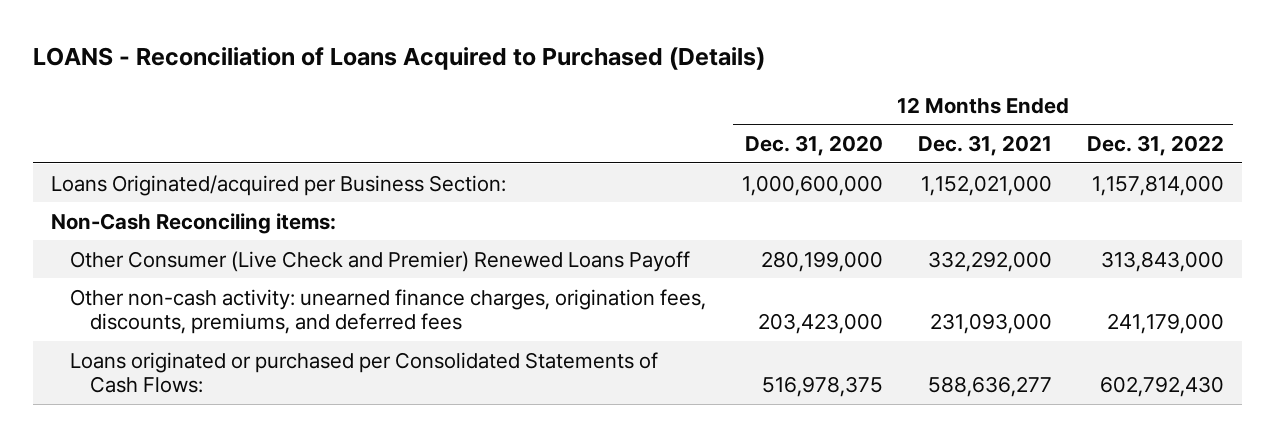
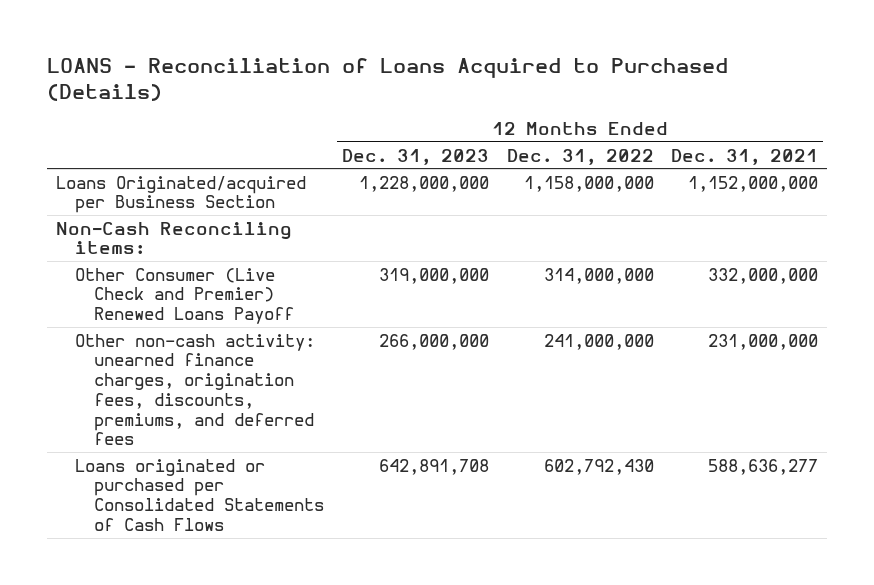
[744,134,883,156] Dec. 31, 2020 -> none
none -> [341,148,489,165] Dec. 31, 2023
[50,174,506,196] Loans Originated/acquired per Business Section: -> [55,175,306,214] Loans Originated/acquired per Business Section
[921,174,1053,196] 1,152,021,000 -> [688,175,819,192] 1,152,000,000
[1092,174,1225,196] 1,157,814,000 -> [523,175,654,192] 1,158,000,000
[928,250,1053,272] 332,292,000 -> [708,267,819,284] 332,000,000
[1101,250,1225,272] 313,843,000 -> [543,267,654,284] 314,000,000
[930,313,1053,335] 231,093,000 -> [708,333,819,350] 231,000,000
[1107,313,1225,335] 241,179,000 -> [543,333,654,350] 241,000,000
[70,351,659,394] Loans originated or purchased per Consolidated Statements of Cash Flows: -> [74,458,325,531] Loans originated or purchased per Consolidated Statements of Cash Flows

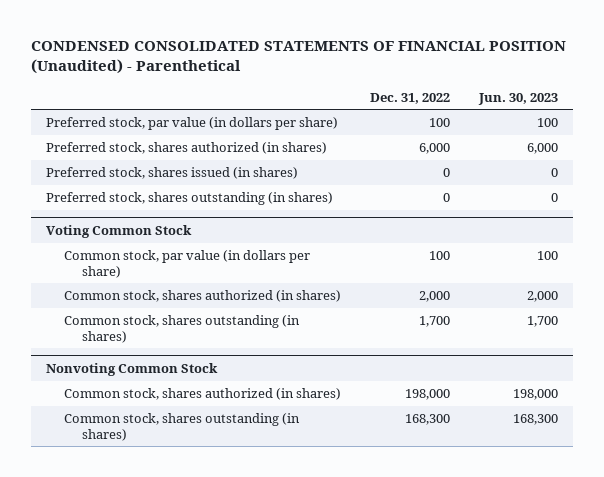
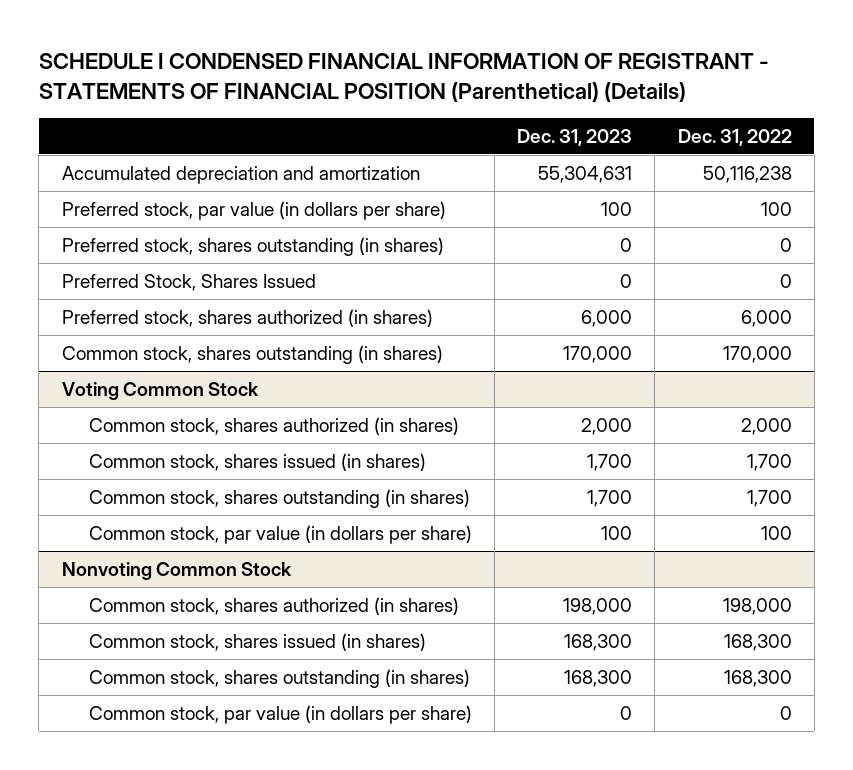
[30,41,566,75] CONDENSED CONSOLIDATED STATEMENTS OF FINANCIAL POSITION (Unaudited) - Parenthetical -> [38,52,769,102] SCHEDULE I CONDENSED FINANCIAL INFORMATION OF REGISTRANT - STATEMENTS OF FINANCIAL POSITION (Parenthetical) (Details)
[478,92,559,105] Jun. 30, 2023 -> none
none -> [517,128,633,146] Dec. 31, 2023
none -> [61,166,420,185] Accumulated depreciation and amortization
[45,167,298,180] Preferred stock, shares issued (in shares) -> none
none -> [61,274,316,292] Preferred Stock, Shares Issued
[45,142,327,155] Preferred stock, shares authorized (in shares) -> [61,309,433,328] Preferred stock, shares authorized (in shares)
none -> [61,345,443,365] Common stock, shares outstanding (in shares)
none -> [88,453,426,472] Common stock, shares issued (in shares)
[63,250,310,278] Common stock, par value (in dollars per share) -> [88,525,472,545] Common stock, par value (in dollars per share)
none -> [88,633,426,652] Common stock, shares issued (in shares)
none -> [88,705,472,725] Common stock, par value (in dollars per share)

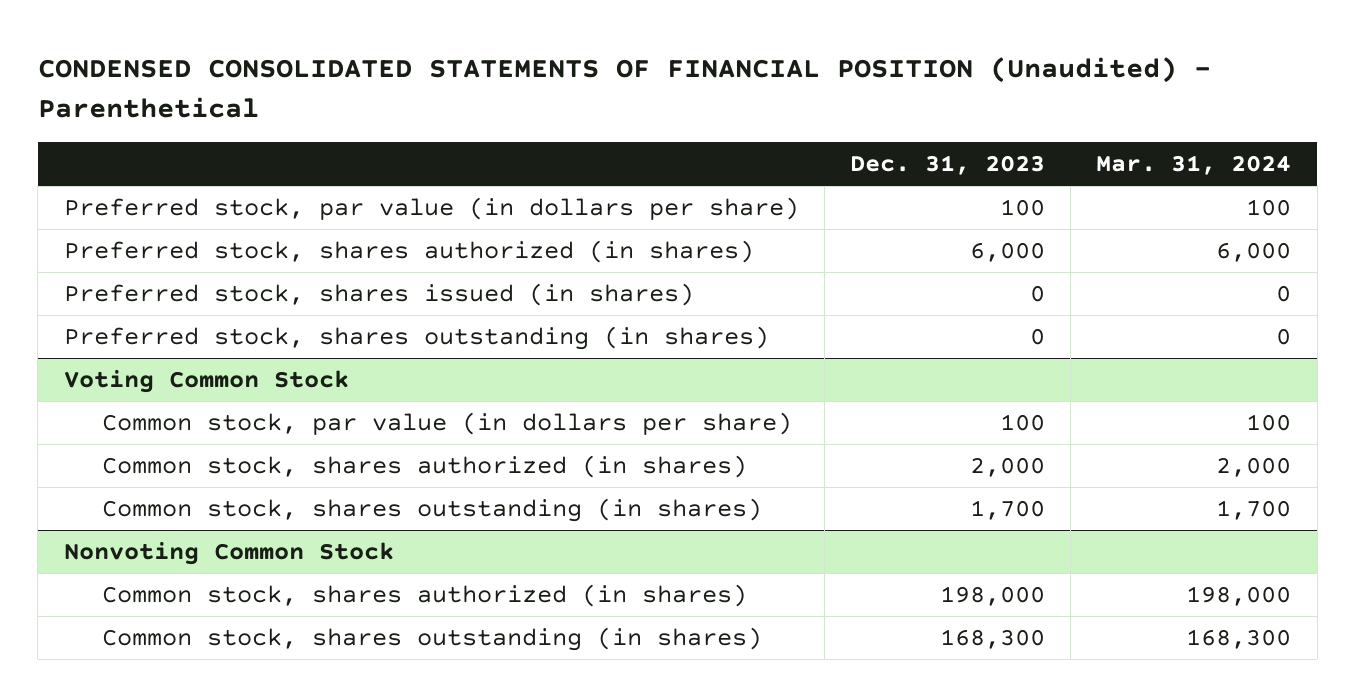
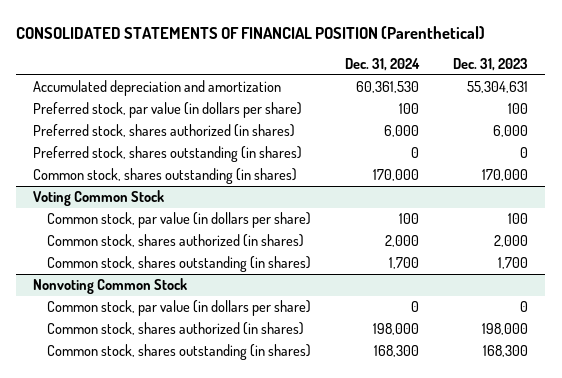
[37,57,1211,118] CONDENSED CONSOLIDATED STATEMENTS OF FINANCIAL POSITION (Unaudited) - Parenthetical -> [16,25,486,39] CONSOLIDATED STATEMENTS OF FINANCIAL POSITION (Parenthetical)
[1096,155,1292,176] Mar. 31, 2024 -> none
none -> [345,58,421,72] Dec. 31, 2024
none -> [33,80,282,97] Accumulated depreciation and amortization
[63,282,694,306] Preferred stock, shares issued (in shares) -> none
none -> [33,168,298,185] Common stock, shares outstanding (in shares)
none -> [46,300,311,317] Common stock, par value (in dollars per share)

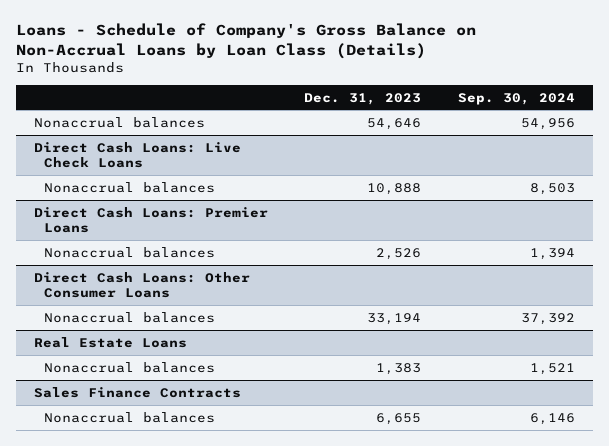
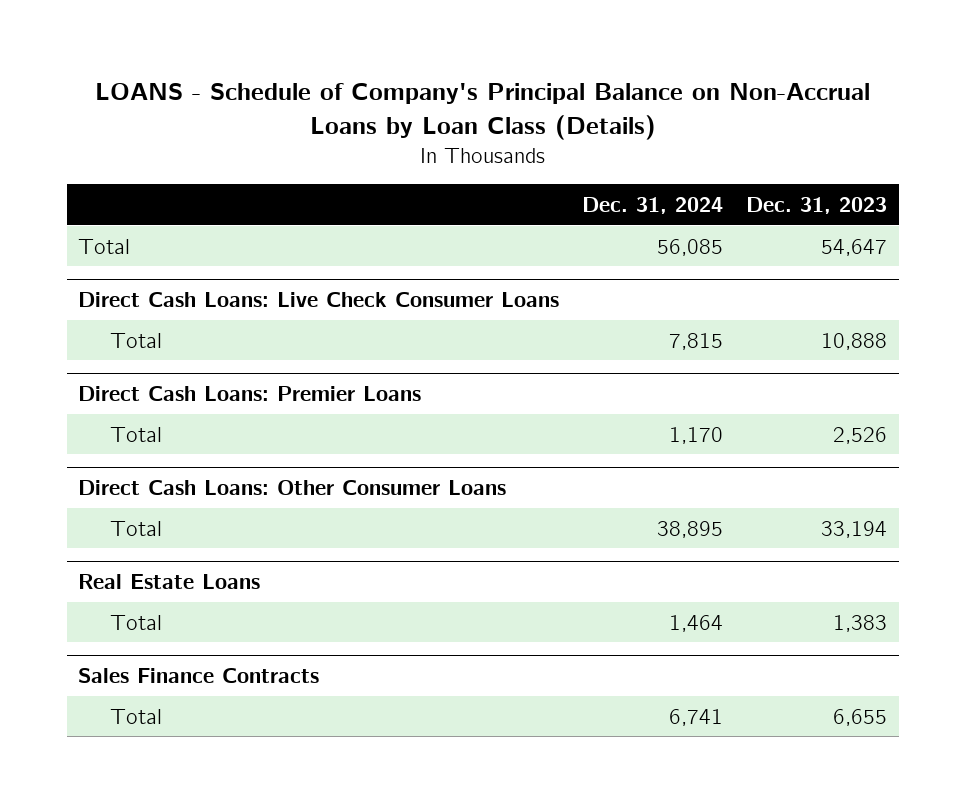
[15,23,476,60] Loans - Schedule of Company's Gross Balance on Non-Accrual Loans by Loan Class (Details) -> [94,83,870,140] LOANS - Schedule of Company's Principal Balance on Non-Accrual Loans by Loan Class (Details)
[457,92,575,105] Sep. 30, 2024 -> none
none -> [582,196,724,214] Dec. 31, 2024
[33,116,205,128] Nonaccrual balances -> none
none -> [78,238,131,254] Total
[33,141,241,169] Direct Cash Loans: Live Check Loans -> [78,292,560,308] Direct Cash Loans: Live Check Consumer Loans
[44,181,216,193] Nonaccrual balances -> [109,332,162,348] Total
[44,246,216,258] Nonaccrual balances -> [109,426,162,442] Total
[44,311,216,323] Nonaccrual balances -> [109,520,162,536] Total
[44,361,216,373] Nonaccrual balances -> [109,614,162,630] Total
[44,411,216,423] Nonaccrual balances -> [109,708,162,724] Total

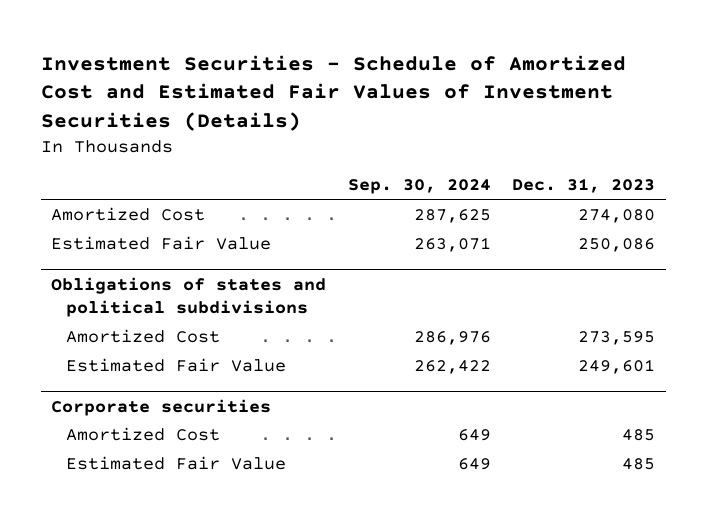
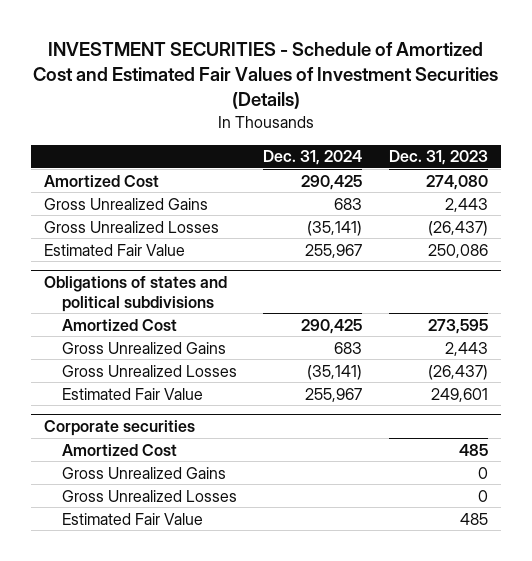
[40,54,626,132] Investment Securities - Schedule of Amortized Cost and Estimated Fair Values of Investment Securities (Details) -> [32,42,498,110] INVESTMENT SECURITIES - Schedule of Amortized Cost and Estimated Fair Values of Investment Securities (Details)
[347,179,491,195] Sep. 30, 2024 -> none
none -> [263,150,363,166] Dec. 31, 2024
none -> [44,197,209,210] Gross Unrealized Gains
none -> [44,220,220,233] Gross Unrealized Losses
none -> [62,341,227,354] Gross Unrealized Gains
none -> [62,364,238,377] Gross Unrealized Losses
none -> [62,466,227,479] Gross Unrealized Gains
none -> [62,489,238,502] Gross Unrealized Losses

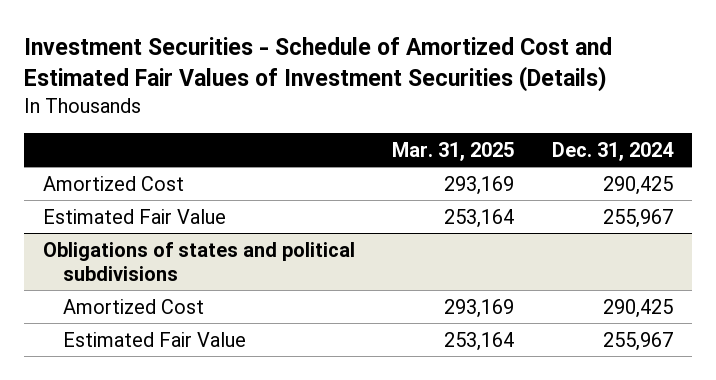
[32,42,498,110] INVESTMENT SECURITIES - Schedule of Amortized Cost and Estimated Fair Values of Investment Securities (Details) -> [23,36,612,93] Investment Securities - Schedule of Amortized Cost and Estimated Fair Values of Investment Securities (Details)
[388,150,488,166] Dec. 31, 2023 -> none
none -> [392,142,515,162] Mar. 31, 2025
[44,197,209,210] Gross Unrealized Gains -> none
[44,220,220,233] Gross Unrealized Losses -> none
[62,341,227,354] Gross Unrealized Gains -> none
[62,364,238,377] Gross Unrealized Losses -> none
[44,420,196,437] Corporate securities -> none
[62,443,178,456] Amortized Cost -> none
[62,466,227,479] Gross Unrealized Gains -> none
[62,489,238,502] Gross Unrealized Losses -> none
[62,512,204,525] Estimated Fair Value -> none

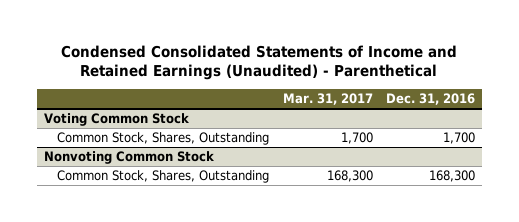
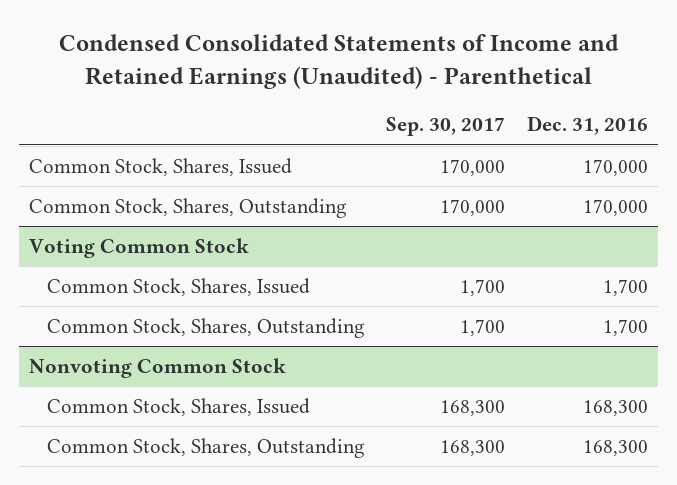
[282,93,373,106] Mar. 31, 2017 -> none
none -> [386,117,506,137] Sep. 30, 2017
none -> [29,157,293,176] Common Stock, Shares, Issued
none -> [29,197,348,218] Common Stock, Shares, Outstanding
none -> [47,277,311,296] Common Stock, Shares, Issued
none -> [47,397,311,416] Common Stock, Shares, Issued

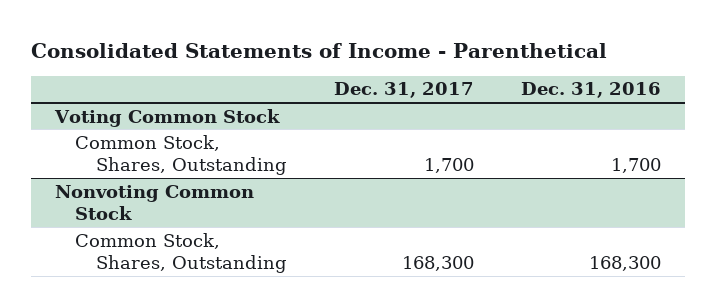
[58,34,619,89] Condensed Consolidated Statements of Income and Retained Earnings (Unaudited) - Parenthetical -> [31,43,608,59] Consolidated Statements of Income - Parenthetical
[386,117,506,137] Sep. 30, 2017 -> none
none -> [333,82,474,99] Dec. 31, 2017
[29,157,293,176] Common Stock, Shares, Issued -> none
[29,197,348,218] Common Stock, Shares, Outstanding -> none
[47,277,311,296] Common Stock, Shares, Issued -> none
[47,397,311,416] Common Stock, Shares, Issued -> none

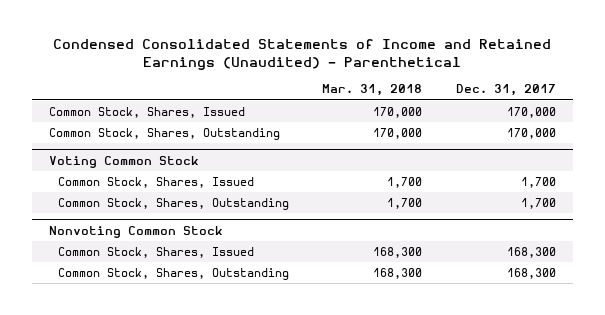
[31,43,608,59] Consolidated Statements of Income - Parenthetical -> [53,39,552,71] Condensed Consolidated Statements of Income and Retained Earnings (Unaudited) - Parenthetical
[521,82,662,99] Dec. 31, 2016 -> none
none -> [322,84,423,97] Mar. 31, 2018
none -> [48,106,245,118] Common Stock, Shares, Issued
none -> [48,127,280,140] Common Stock, Shares, Outstanding
none -> [57,176,254,188] Common Stock, Shares, Issued
none -> [57,246,254,258] Common Stock, Shares, Issued

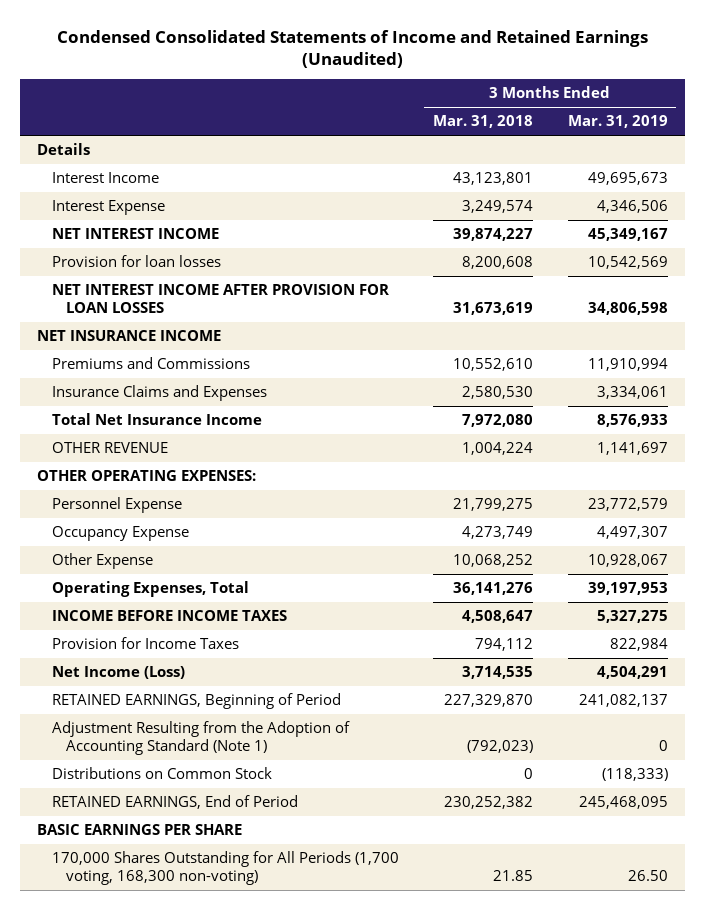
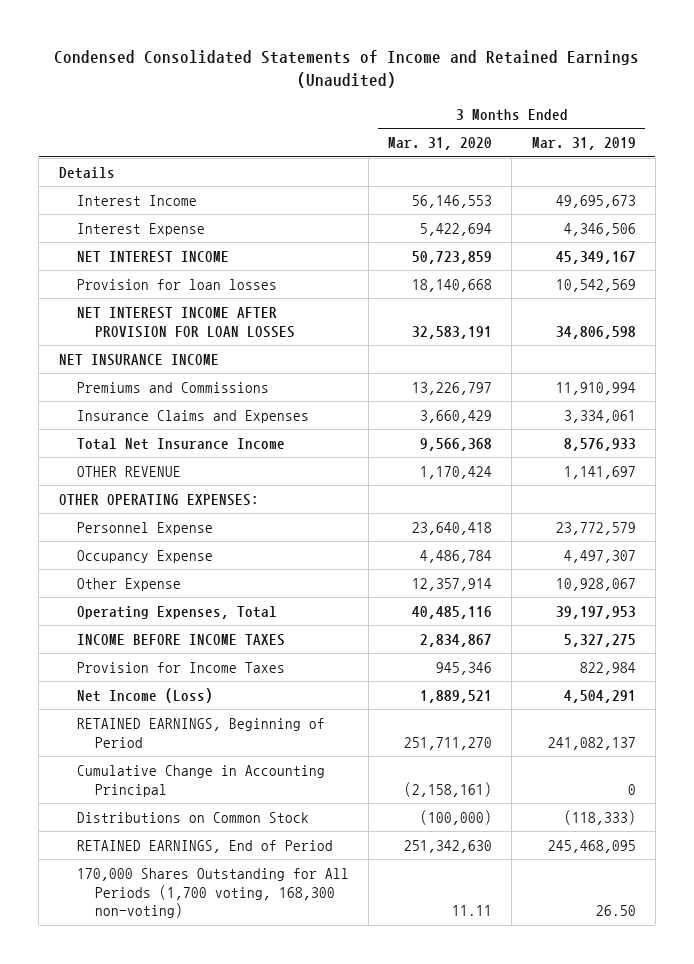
[433,115,534,129] Mar. 31, 2018 -> none
none -> [388,137,493,151] Mar. 31, 2020
[51,721,350,755] Adjustment Resulting from the Adoption of Accounting Standard (Note 1) -> none
none -> [76,764,325,797] Cumulative Change in Accounting Principal
[37,824,243,836] BASIC EARNINGS PER SHARE -> none

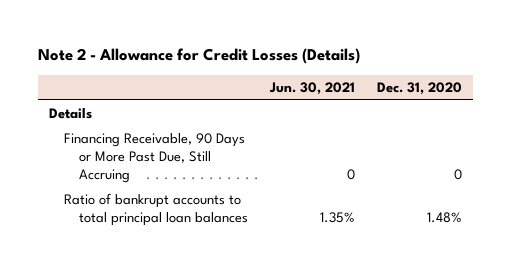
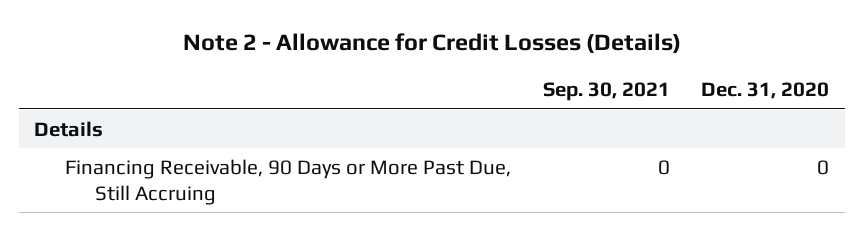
[269,82,356,96] Jun. 30, 2021 -> none
none -> [542,82,670,102] Sep. 30, 2021
[64,193,249,227] Ratio of bankrupt accounts to total principal loan balances -> none

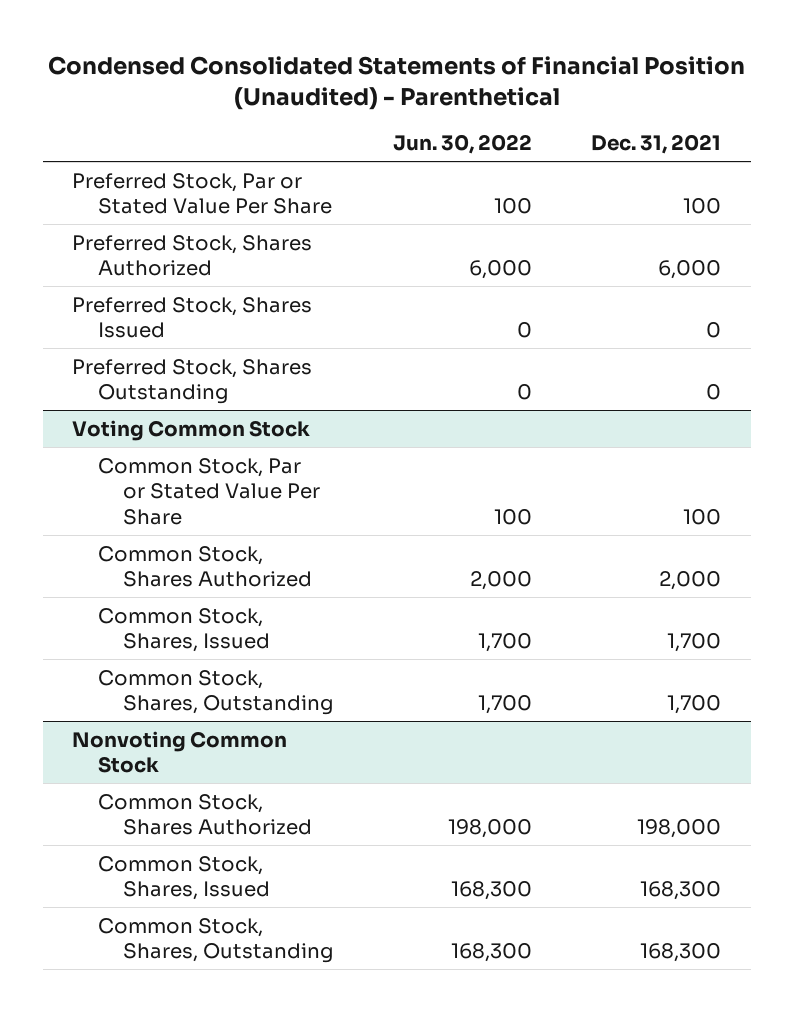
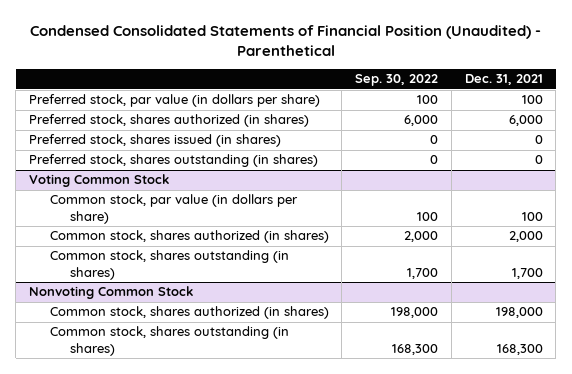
[393,133,533,154] Jun. 30, 2022 -> none
none -> [355,74,439,87] Sep. 30, 2022
[72,172,332,215] Preferred Stock, Par or Stated Value Per Share -> [29,94,321,108] Preferred stock, par value (in dollars per share)
[72,234,313,277] Preferred Stock, Shares Authorized -> [29,114,310,128] Preferred stock, shares authorized (in shares)
[72,296,313,339] Preferred Stock, Shares Issued -> [29,134,282,148] Preferred stock, shares issued (in shares)
[72,358,313,405] Preferred Stock, Shares Outstanding -> [29,154,319,168] Preferred stock, shares outstanding (in shares)
[97,607,270,653] Common Stock, Shares, Issued -> none
[97,457,320,525] Common Stock, Par or Stated Value Per Share -> [49,194,298,224] Common stock, par value (in dollars per share)
[97,545,312,588] Common Stock, Shares Authorized -> [49,230,329,244] Common stock, shares authorized (in shares)
[97,669,334,716] Common Stock, Shares, Outstanding -> [49,250,289,280] Common stock, shares outstanding (in shares)
[97,855,270,901] Common Stock, Shares, Issued -> none
[97,793,312,836] Common Stock, Shares Authorized -> [49,306,329,320] Common stock, shares authorized (in shares)
[97,917,334,964] Common Stock, Shares, Outstanding -> [49,326,289,356] Common stock, shares outstanding (in shares)

